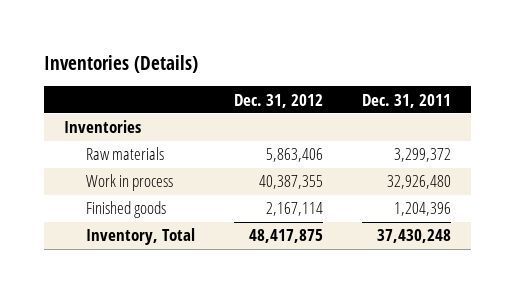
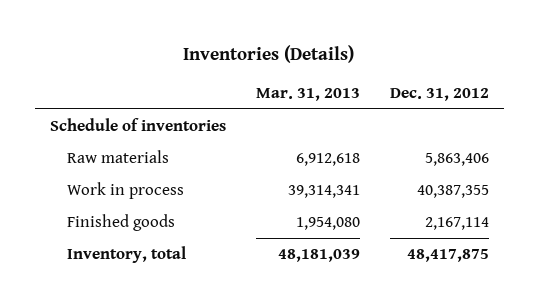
[362,93,452,108] Dec. 31, 2011 -> none
none -> [255,87,360,101] Mar. 31, 2013
[63,120,141,134] Inventories -> [49,118,226,132] Schedule of inventories
[86,228,196,246] Inventory, Total -> [67,246,187,264] Inventory, total

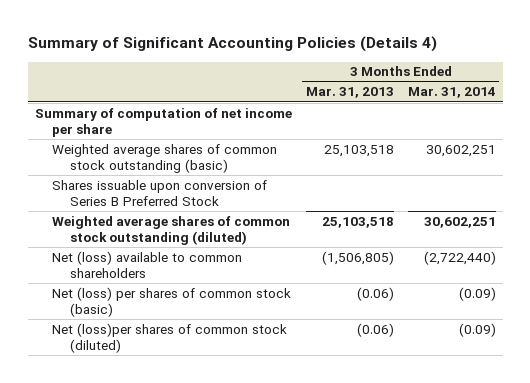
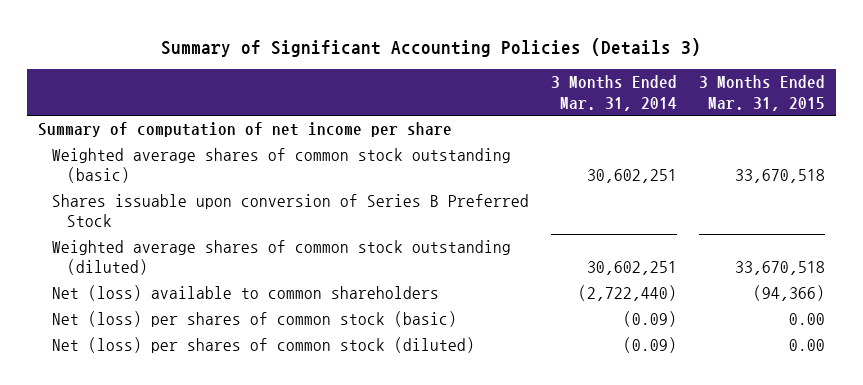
[27,36,437,53] Summary of Significant Accounting Policies (Details 4) -> [161,37,702,57] Summary of Significant Accounting Policies (Details 3)
[305,87,394,99] Mar. 31, 2013 -> none
none -> [698,75,825,111] 3 Months Ended Mar. 31, 2015
[52,322,288,353] Net (loss)per shares of common stock (diluted) -> [52,337,476,354] Net (loss) per shares of common stock (diluted)

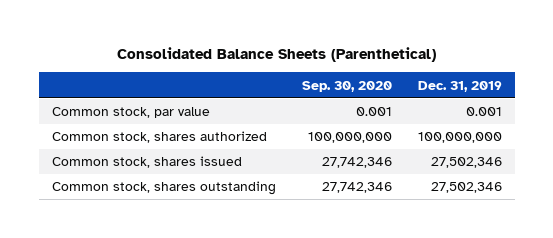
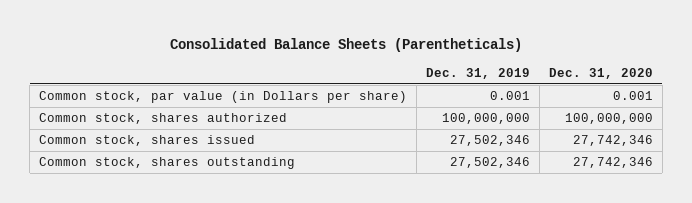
[116,47,436,63] Consolidated Balance Sheets (Parenthetical) -> [170,38,523,53] Consolidated Balance Sheets (Parentheticals)
[301,80,392,92] Sep. 30, 2020 -> none
none -> [548,67,653,79] Dec. 31, 2020
[51,107,210,119] Common stock, par value -> [39,91,408,104] Common stock, par value (in Dollars per share)

